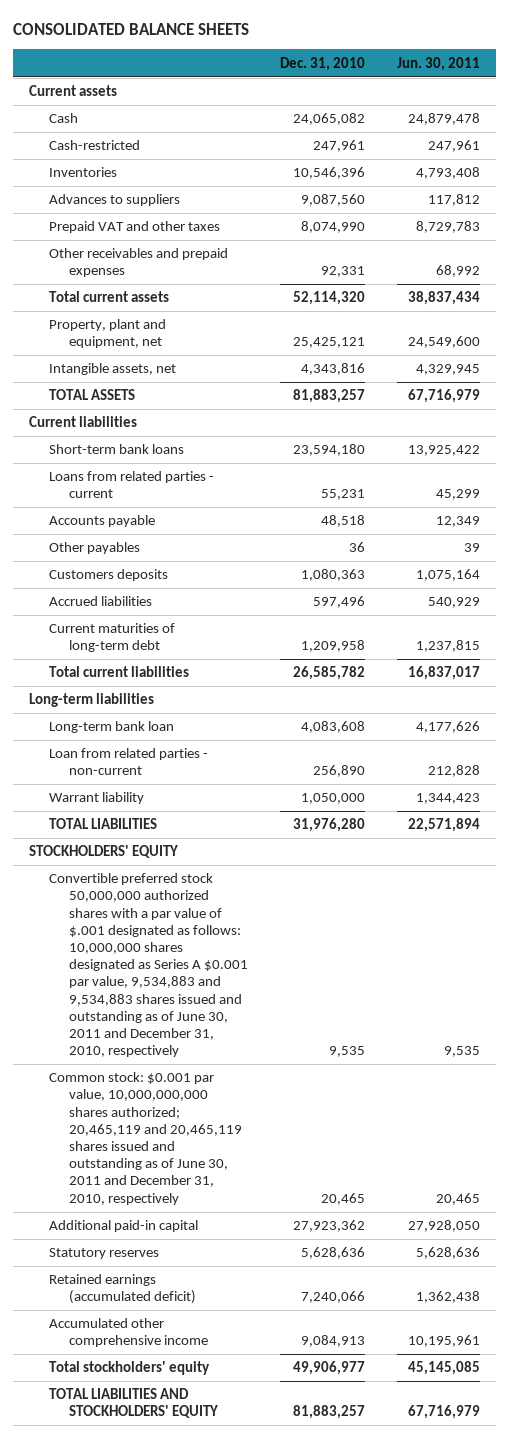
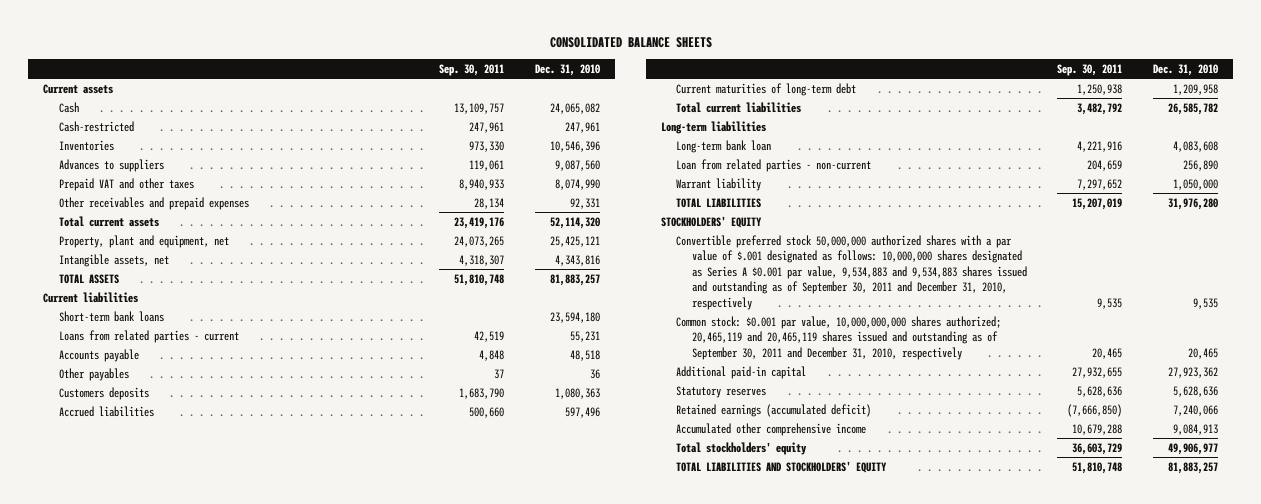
[396,56,480,71] Jun. 30, 2011 -> none
none -> [439,63,505,76] Sep. 30, 2011
[48,873,248,1058] Convertible preferred stock 50,000,000 authorized shares with a par value of $.001 designated as follows: 10,000,000 shares designated as Series A $0.001 par value, 9,534,883 and 9,534,883 shares issued and outstanding as of June 30, 2011 and December 31, 2010, respectively -> [676,234,1027,310] Convertible preferred stock 50,000,000 authorized shares with a par value of $.001 designated as follows: 10,000,000 shares designated as Series A $0.001 par value, 9,534,883 and 9,534,883 shares issued and outstanding as of September 30, 2011 and December 31, 2010, respectively
[48,1072,242,1205] Common stock: $0.001 par value, 10,000,000,000 shares authorized; 20,465,119 and 20,465,119 shares issued and outstanding as of June 30, 2011 and December 31, 2010, respectively -> [676,315,1002,360] Common stock: $0.001 par value, 10,000,000,000 shares authorized; 20,465,119 and 20,465,119 shares issued and outstanding as of September 30, 2011 and December 31, 2010, respectively

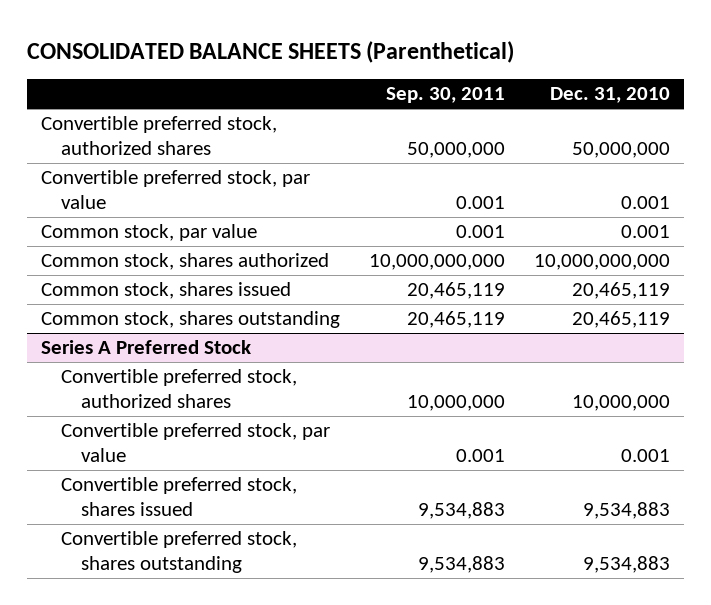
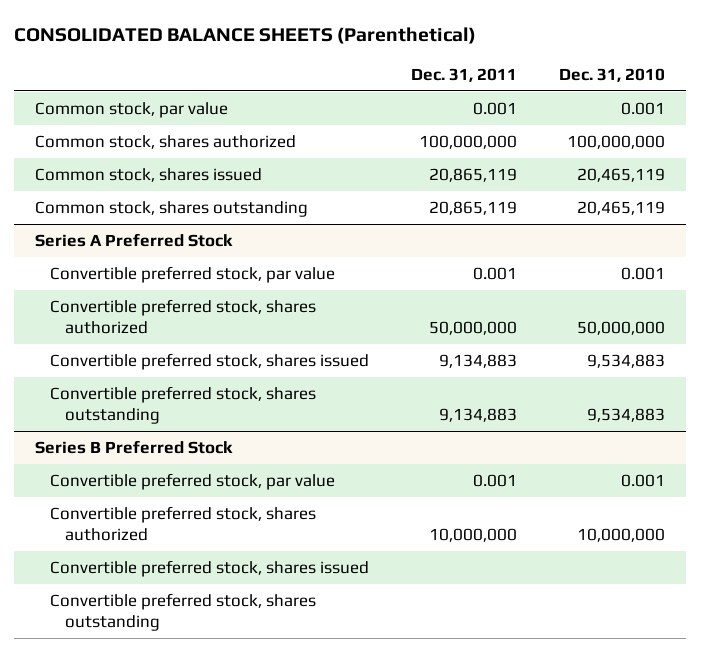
[386,87,506,104] Sep. 30, 2011 -> none
none -> [411,67,518,82] Dec. 31, 2011
[41,116,278,155] Convertible preferred stock, authorized shares -> none
[41,170,311,209] Convertible preferred stock, par value -> none
[533,254,670,271] 10,000,000,000 -> [567,135,666,150] 100,000,000
[61,369,298,408] Convertible preferred stock, authorized shares -> none
none -> [50,299,317,334] Convertible preferred stock, shares authorized
none -> [35,440,234,455] Series B Preferred Stock
none -> [50,473,336,491] Convertible preferred stock, par value
none -> [50,506,317,541] Convertible preferred stock, shares authorized
none -> [50,560,370,578] Convertible preferred stock, shares issued
none -> [50,593,317,631] Convertible preferred stock, shares outstanding

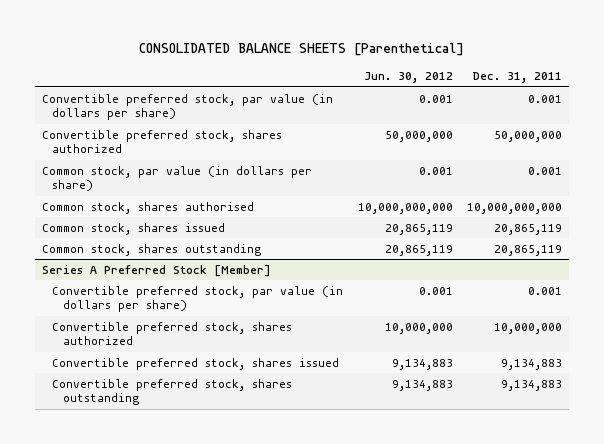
[14,26,477,44] CONSOLIDATED BALANCE SHEETS (Parenthetical) -> [139,43,465,57] CONSOLIDATED BALANCE SHEETS [Parenthetical]
[559,67,666,82] Dec. 31, 2010 -> none
none -> [363,71,453,83] Jun. 30, 2012
none -> [42,93,334,121] Convertible preferred stock, par value (in dollars per share)
none -> [42,129,283,154] Convertible preferred stock, shares authorized
[35,102,229,119] Common stock, par value -> [42,165,313,192] Common stock, par value (in dollars per share)
[35,135,297,150] Common stock, shares authorized -> [42,201,255,214] Common stock, shares authorised
[419,135,518,150] 100,000,000 -> [466,202,562,214] 10,000,000,000
[35,233,234,248] Series A Preferred Stock -> [42,264,272,277] Series A Preferred Stock [Member]
[50,266,336,284] Convertible preferred stock, par value -> [52,285,344,313] Convertible preferred stock, par value (in dollars per share)
[429,320,518,335] 50,000,000 -> [493,322,562,334] 10,000,000
[35,440,234,455] Series B Preferred Stock -> none
[50,473,336,491] Convertible preferred stock, par value -> none
[50,506,317,541] Convertible preferred stock, shares authorized -> none
[50,560,370,578] Convertible preferred stock, shares issued -> none
[50,593,317,631] Convertible preferred stock, shares outstanding -> none

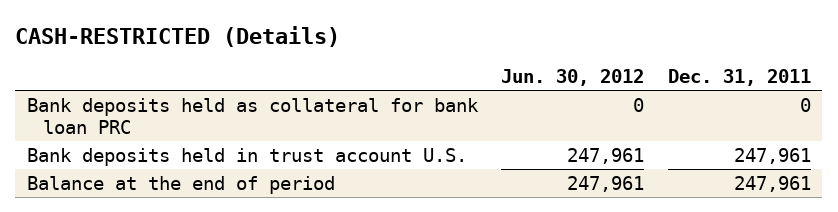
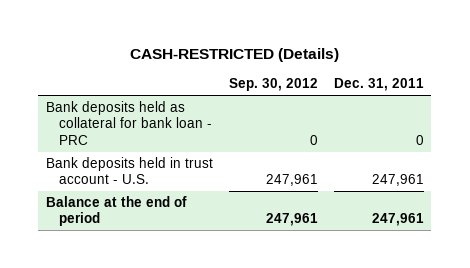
[501,69,645,87] Jun. 30, 2012 -> none
none -> [228,78,318,92] Sep. 30, 2012
[26,97,479,134] Bank deposits held as collateral for bank loan PRC -> [46,100,213,145] Bank deposits held as collateral for bank loan - PRC
[26,147,467,166] Bank deposits held in trust account U.S. -> [46,156,214,185] Bank deposits held in trust account - U.S.

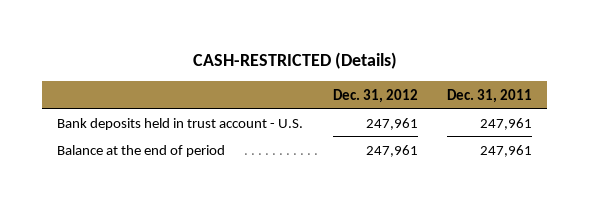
[228,78,318,92] Sep. 30, 2012 -> none
none -> [332,88,418,103] Dec. 31, 2012
[46,100,213,145] Bank deposits held as collateral for bank loan - PRC -> none

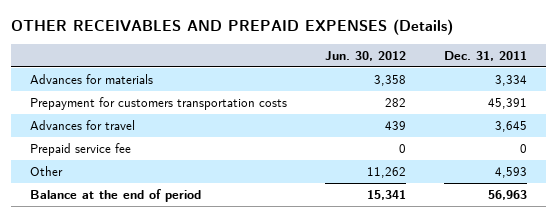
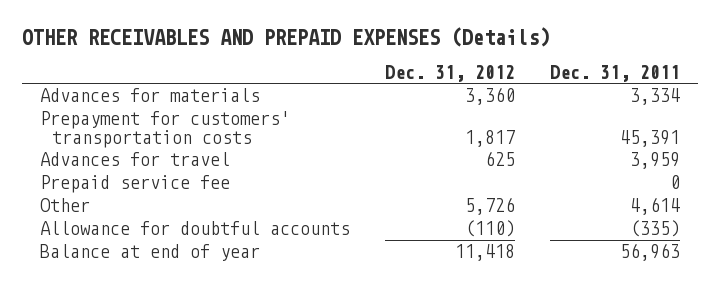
[325,50,407,61] Jun. 30, 2012 -> none
none -> [384,64,515,82] Dec. 31, 2012
[30,96,288,110] Prepayment for customers transportation costs -> [39,111,290,148] Prepayment for customers' transportation costs
[494,120,527,132] 3,645 -> [630,152,681,170] 3,959
[494,166,527,178] 4,593 -> [630,197,681,216] 4,614
none -> [39,221,350,236] Allowance for doubtful accounts
[30,188,202,202] Balance at the end of period -> [39,244,260,262] Balance at end of year

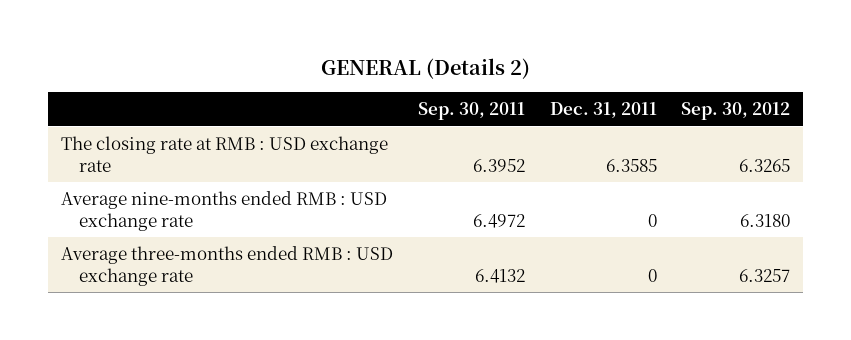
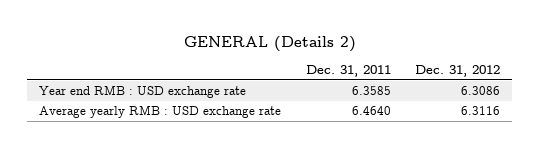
[417,102,525,121] Sep. 30, 2011 -> none
[681,102,791,121] Sep. 30, 2012 -> none
none -> [414,65,500,78] Dec. 31, 2012
[60,246,393,286] Average three-months ended RMB : USD exchange rate -> none
[60,136,388,172] The closing rate at RMB : USD exchange rate -> [39,85,247,99] Year end RMB : USD exchange rate
[60,191,387,231] Average nine-months ended RMB : USD exchange rate -> [39,105,282,119] Average yearly RMB : USD exchange rate
[647,213,657,227] 0 -> [351,106,391,116] 6.4640

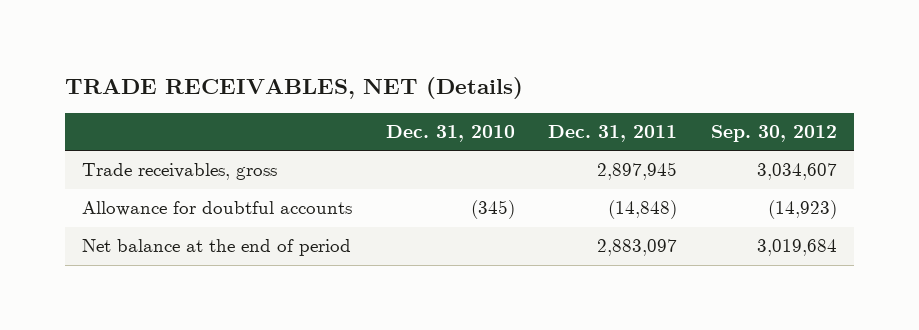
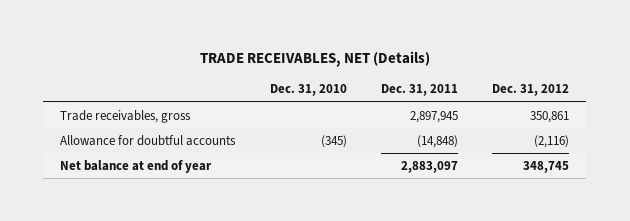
[710,125,837,143] Sep. 30, 2012 -> none
none -> [492,84,570,97] Dec. 31, 2012
[81,239,351,257] Net balance at the end of period -> [60,159,213,173] Net balance at end of year

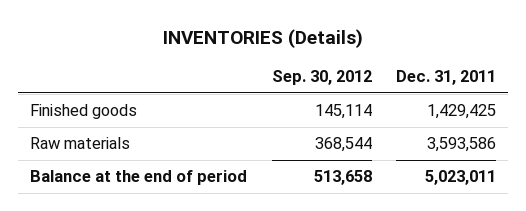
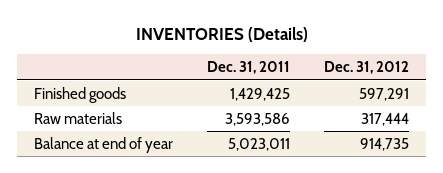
[271,70,372,86] Sep. 30, 2012 -> none
none -> [324,61,410,75] Dec. 31, 2012
[30,170,248,186] Balance at the end of period -> [33,136,173,153] Balance at end of year

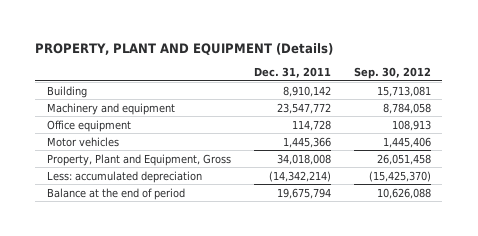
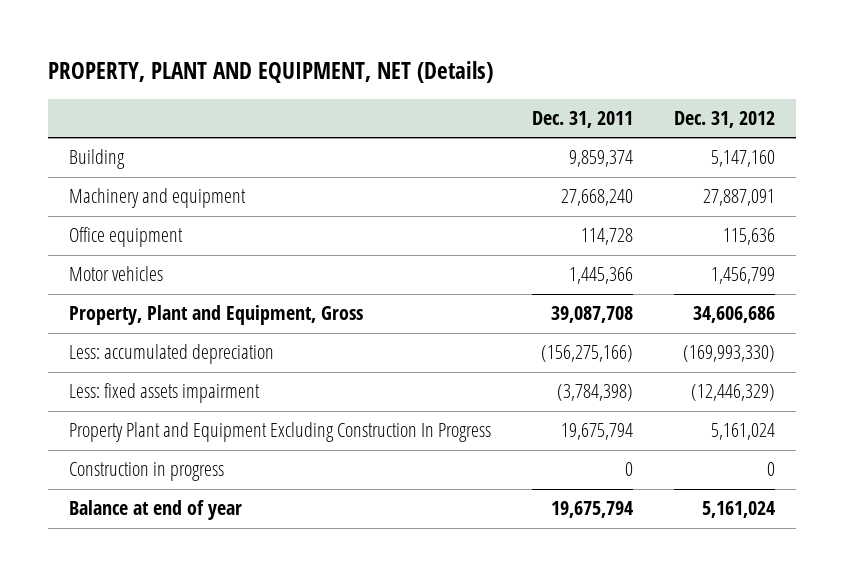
[35,42,334,55] PROPERTY, PLANT AND EQUIPMENT (Details) -> [48,60,494,83] PROPERTY, PLANT AND EQUIPMENT, NET (Details)
[353,67,431,80] Sep. 30, 2012 -> none
none -> [674,110,776,128] Dec. 31, 2012
[282,85,331,97] 8,910,142 -> [569,150,634,168] 9,859,374
[276,102,331,114] 23,547,772 -> [561,189,634,207] 27,668,240
[276,153,331,165] 34,018,008 -> [551,306,634,324] 39,087,708
[268,170,331,182] (14,342,214) -> [541,345,634,363] (156,275,166)
none -> [69,383,261,404] Less: fixed assets impairment
none -> [69,422,492,443] Property Plant and Equipment Excluding Construction In Progress
none -> [69,462,225,482] Construction in progress
[46,187,185,200] Balance at the end of period -> [69,500,243,521] Balance at end of year

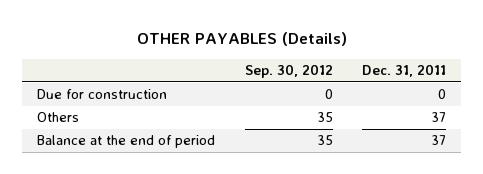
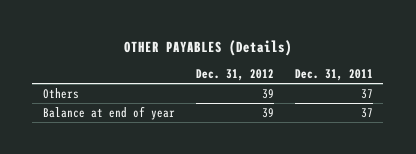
[244,63,333,78] Sep. 30, 2012 -> none
none -> [195,69,274,82] Dec. 31, 2012
[36,89,167,100] Due for construction -> none
[36,135,215,149] Balance at the end of period -> [42,105,175,120] Balance at end of year

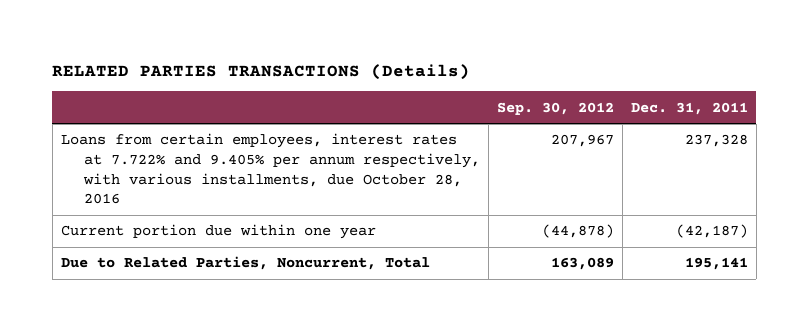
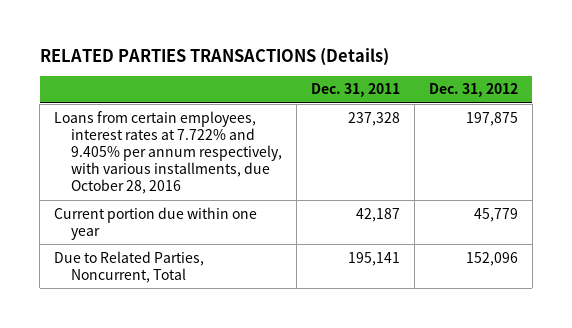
[496,101,614,115] Sep. 30, 2012 -> none
none -> [428,83,518,98] Dec. 31, 2012
[675,224,748,239] (42,187) -> [355,207,400,222] 42,187

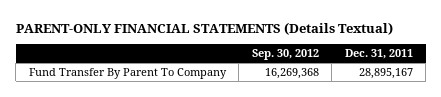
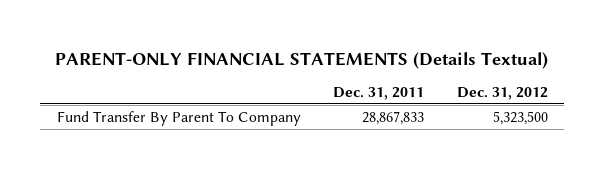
[251,49,319,61] Sep. 30, 2012 -> none
none -> [456,87,548,101] Dec. 31, 2012
[358,67,413,79] 28,895,167 -> [362,110,425,125] 28,867,833

